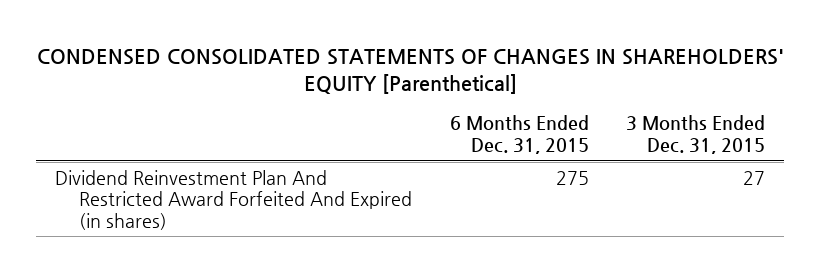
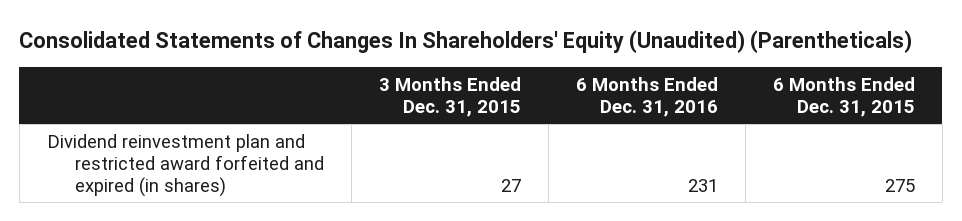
[36,49,784,95] CONDENSED CONSOLIDATED STATEMENTS OF CHANGES IN SHAREHOLDERS' EQUITY [Parenthetical] -> [19,30,913,54] Consolidated Statements of Changes In Shareholders' Equity (Unaudited) (Parentheticals)
none -> [575,76,718,117] 6 Months Ended Dec. 31, 2016
[54,169,413,231] Dividend Reinvestment Plan And Restricted Award Forfeited And Expired (in shares) -> [47,133,324,197] Dividend reinvestment plan and restricted award forfeited and expired (in shares)

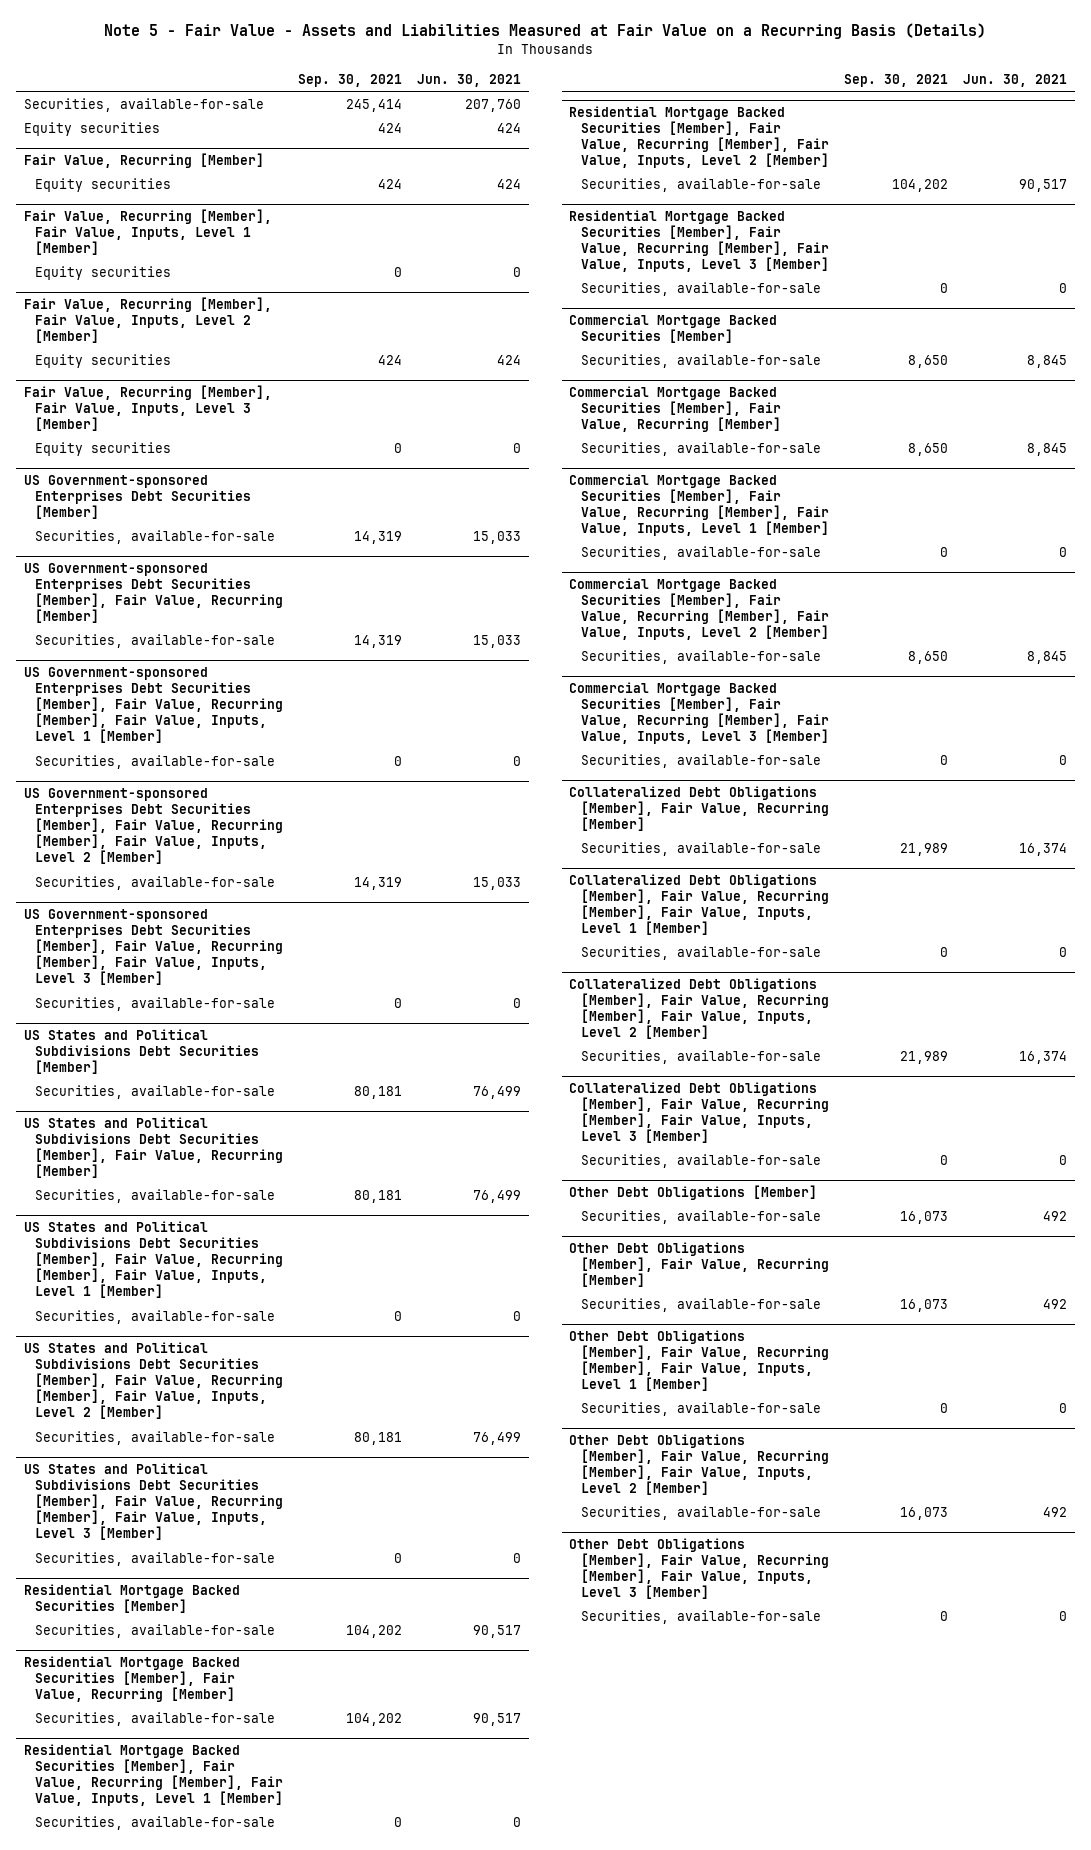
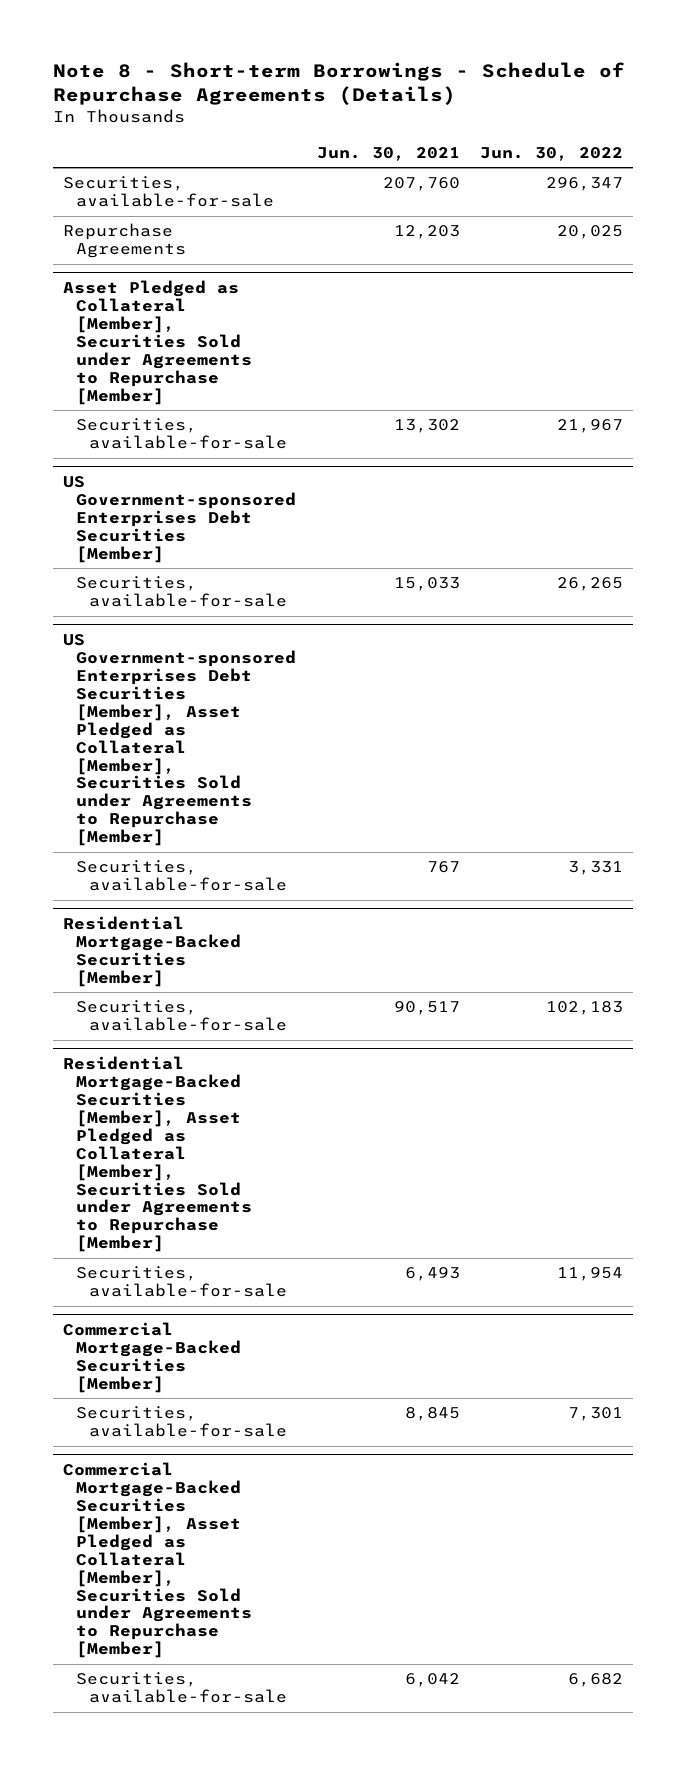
[104,23,987,40] Note 5 - Fair Value - Assets and Liabilities Measured at Fair Value on a Recurring Basis (Details) -> [52,61,625,105] Note 8 - Short-term Borrowings - Schedule of Repurchase Agreements (Details)
[298,74,403,88] Sep. 30, 2021 -> none
none -> [480,146,624,161] Jun. 30, 2022
[23,121,160,136] Equity securities -> none
[23,152,264,168] Fair Value, Recurring [Member] -> none
[35,177,172,192] Equity securities -> none
[23,208,272,256] Fair Value, Recurring [Member], Fair Value, Inputs, Level 1 [Member] -> none
[35,265,172,280] Equity securities -> none
[23,296,272,344] Fair Value, Recurring [Member], Fair Value, Inputs, Level 2 [Member] -> none
[35,353,172,368] Equity securities -> none
[23,384,272,432] Fair Value, Recurring [Member], Fair Value, Inputs, Level 3 [Member] -> none
[35,441,172,456] Equity securities -> none
none -> [63,223,187,259] Repurchase Agreements
none -> [63,280,253,405] Asset Pledged as Collateral [Member], Securities Sold under Agreements to Repurchase [Member]
none -> [76,418,287,450] Securities, available-for-sale
[23,562,284,624] US Government-sponsored Enterprises Debt Securities [Member], Fair Value, Recurring [Member] -> none
[23,666,284,744] US Government-sponsored Enterprises Debt Securities [Member], Fair Value, Recurring [Member], Fair Value, Inputs, Level 1 [Member] -> none
[35,754,276,769] Securities, available-for-sale -> none
[23,787,284,865] US Government-sponsored Enterprises Debt Securities [Member], Fair Value, Recurring [Member], Fair Value, Inputs, Level 2 [Member] -> none
[35,875,276,890] Securities, available-for-sale -> none
[23,908,284,986] US Government-sponsored Enterprises Debt Securities [Member], Fair Value, Recurring [Member], Fair Value, Inputs, Level 3 [Member] -> none
[35,996,276,1011] Securities, available-for-sale -> none
[23,1028,260,1075] US States and Political Subdivisions Debt Securities [Member] -> none
[35,1084,276,1099] Securities, available-for-sale -> none
[23,1116,284,1179] US States and Political Subdivisions Debt Securities [Member], Fair Value, Recurring [Member] -> none
[35,1188,276,1203] Securities, available-for-sale -> none
[23,1220,284,1299] US States and Political Subdivisions Debt Securities [Member], Fair Value, Recurring [Member], Fair Value, Inputs, Level 1 [Member] -> none
[35,1309,276,1324] Securities, available-for-sale -> none
[23,1341,284,1420] US States and Political Subdivisions Debt Securities [Member], Fair Value, Recurring [Member], Fair Value, Inputs, Level 2 [Member] -> none
[35,1430,276,1445] Securities, available-for-sale -> none
[23,1462,284,1541] US States and Political Subdivisions Debt Securities [Member], Fair Value, Recurring [Member], Fair Value, Inputs, Level 3 [Member] -> none
[35,1551,276,1566] Securities, available-for-sale -> none
[35,1623,276,1638] Securities, available-for-sale -> none
[23,1655,240,1703] Residential Mortgage Backed Securities [Member], Fair Value, Recurring [Member] -> none
[35,1711,276,1726] Securities, available-for-sale -> none
[23,1743,284,1807] Residential Mortgage Backed Securities [Member], Fair Value, Recurring [Member], Fair Value, Inputs, Level 1 [Member] -> none
[35,1815,276,1830] Securities, available-for-sale -> none
[569,105,829,169] Residential Mortgage Backed Securities [Member], Fair Value, Recurring [Member], Fair Value, Inputs, Level 2 [Member] -> none
none -> [63,634,297,847] US Government-sponsored Enterprises Debt Securities [Member], Asset Pledged as Collateral [Member], Securities Sold under Agreements to Repurchase [Member]
[473,634,522,648] 15,033 -> [426,861,460,874] 767
[23,1583,240,1613] Residential Mortgage Backed Securities [Member] -> [63,916,242,987] Residential Mortgage-Backed Securities [Member]
[569,209,829,273] Residential Mortgage Backed Securities [Member], Fair Value, Recurring [Member], Fair Value, Inputs, Level 3 [Member] -> none
[580,353,821,368] Securities, available-for-sale -> none
[569,385,781,433] Commercial Mortgage Backed Securities [Member], Fair Value, Recurring [Member] -> none
[580,441,821,456] Securities, available-for-sale -> none
[569,473,829,537] Commercial Mortgage Backed Securities [Member], Fair Value, Recurring [Member], Fair Value, Inputs, Level 1 [Member] -> none
[580,545,821,560] Securities, available-for-sale -> none
[569,577,829,641] Commercial Mortgage Backed Securities [Member], Fair Value, Recurring [Member], Fair Value, Inputs, Level 2 [Member] -> none
none -> [63,1056,253,1253] Residential Mortgage-Backed Securities [Member], Asset Pledged as Collateral [Member], Securities Sold under Agreements to Repurchase [Member]
[1059,282,1068,293] 0 -> [404,1267,460,1282] 6,493
[569,313,778,343] Commercial Mortgage Backed Securities [Member] -> [63,1322,242,1393] Commercial Mortgage-Backed Securities [Member]
[569,681,829,745] Commercial Mortgage Backed Securities [Member], Fair Value, Recurring [Member], Fair Value, Inputs, Level 3 [Member] -> none
[569,785,829,832] Collateralized Debt Obligations [Member], Fair Value, Recurring [Member] -> none
[580,841,821,856] Securities, available-for-sale -> none
[569,873,829,936] Collateralized Debt Obligations [Member], Fair Value, Recurring [Member], Fair Value, Inputs, Level 1 [Member] -> none
[580,945,821,960] Securities, available-for-sale -> none
[569,977,829,1040] Collateralized Debt Obligations [Member], Fair Value, Recurring [Member], Fair Value, Inputs, Level 2 [Member] -> none
[580,1049,821,1064] Securities, available-for-sale -> none
[569,1081,829,1144] Collateralized Debt Obligations [Member], Fair Value, Recurring [Member], Fair Value, Inputs, Level 3 [Member] -> none
[580,1153,821,1168] Securities, available-for-sale -> none
[569,1184,818,1200] Other Debt Obligations [Member] -> none
[580,1209,821,1224] Securities, available-for-sale -> none
[569,1241,829,1288] Other Debt Obligations [Member], Fair Value, Recurring [Member] -> none
[580,1297,821,1312] Securities, available-for-sale -> none
[569,1329,829,1392] Other Debt Obligations [Member], Fair Value, Recurring [Member], Fair Value, Inputs, Level 1 [Member] -> none
[580,1401,821,1416] Securities, available-for-sale -> none
[569,1433,829,1496] Other Debt Obligations [Member], Fair Value, Recurring [Member], Fair Value, Inputs, Level 2 [Member] -> none
[580,1505,821,1520] Securities, available-for-sale -> none
[569,1537,829,1600] Other Debt Obligations [Member], Fair Value, Recurring [Member], Fair Value, Inputs, Level 3 [Member] -> none
[580,1609,821,1624] Securities, available-for-sale -> none
none -> [63,1462,253,1659] Commercial Mortgage-Backed Securities [Member], Asset Pledged as Collateral [Member], Securities Sold under Agreements to Repurchase [Member]
[1059,754,1068,765] 0 -> [404,1673,460,1688] 6,042

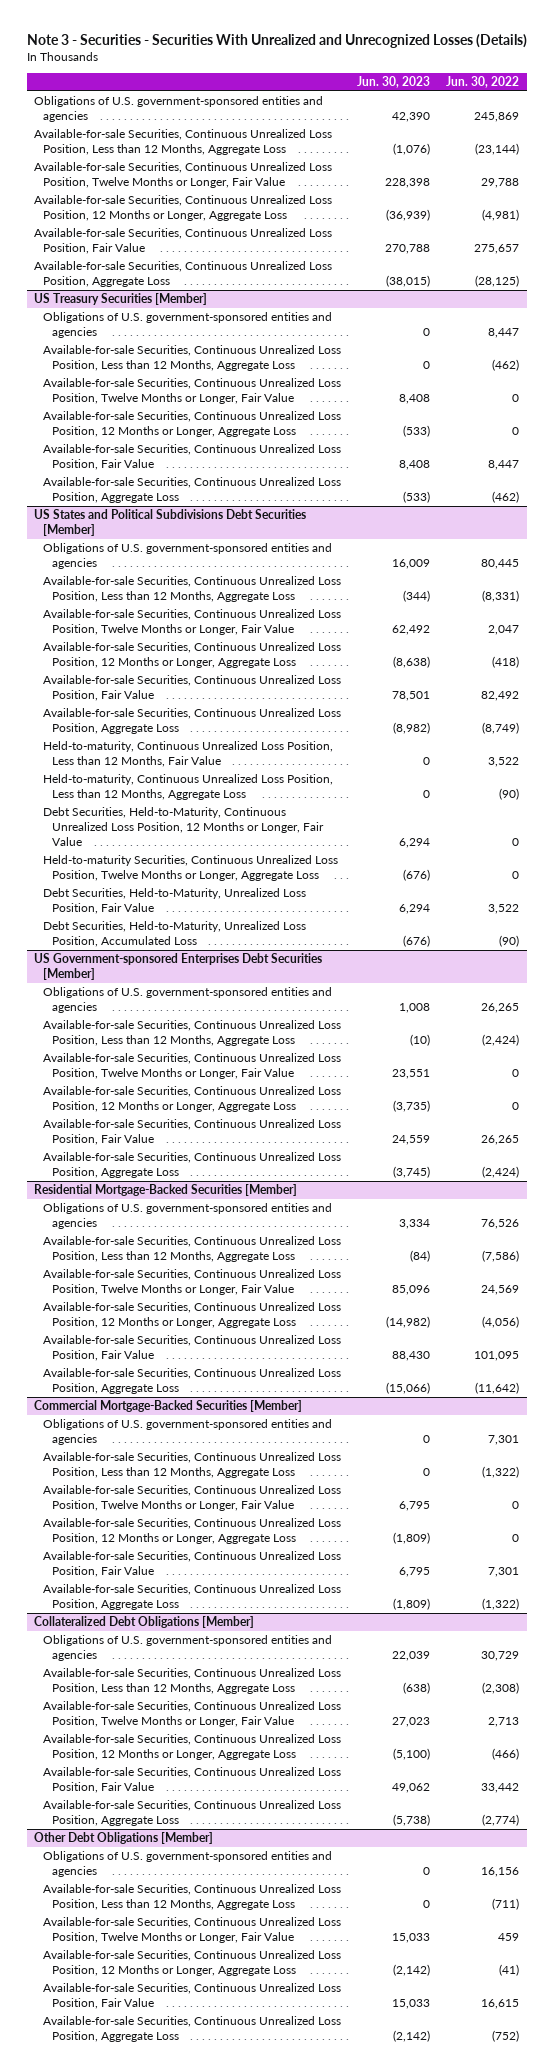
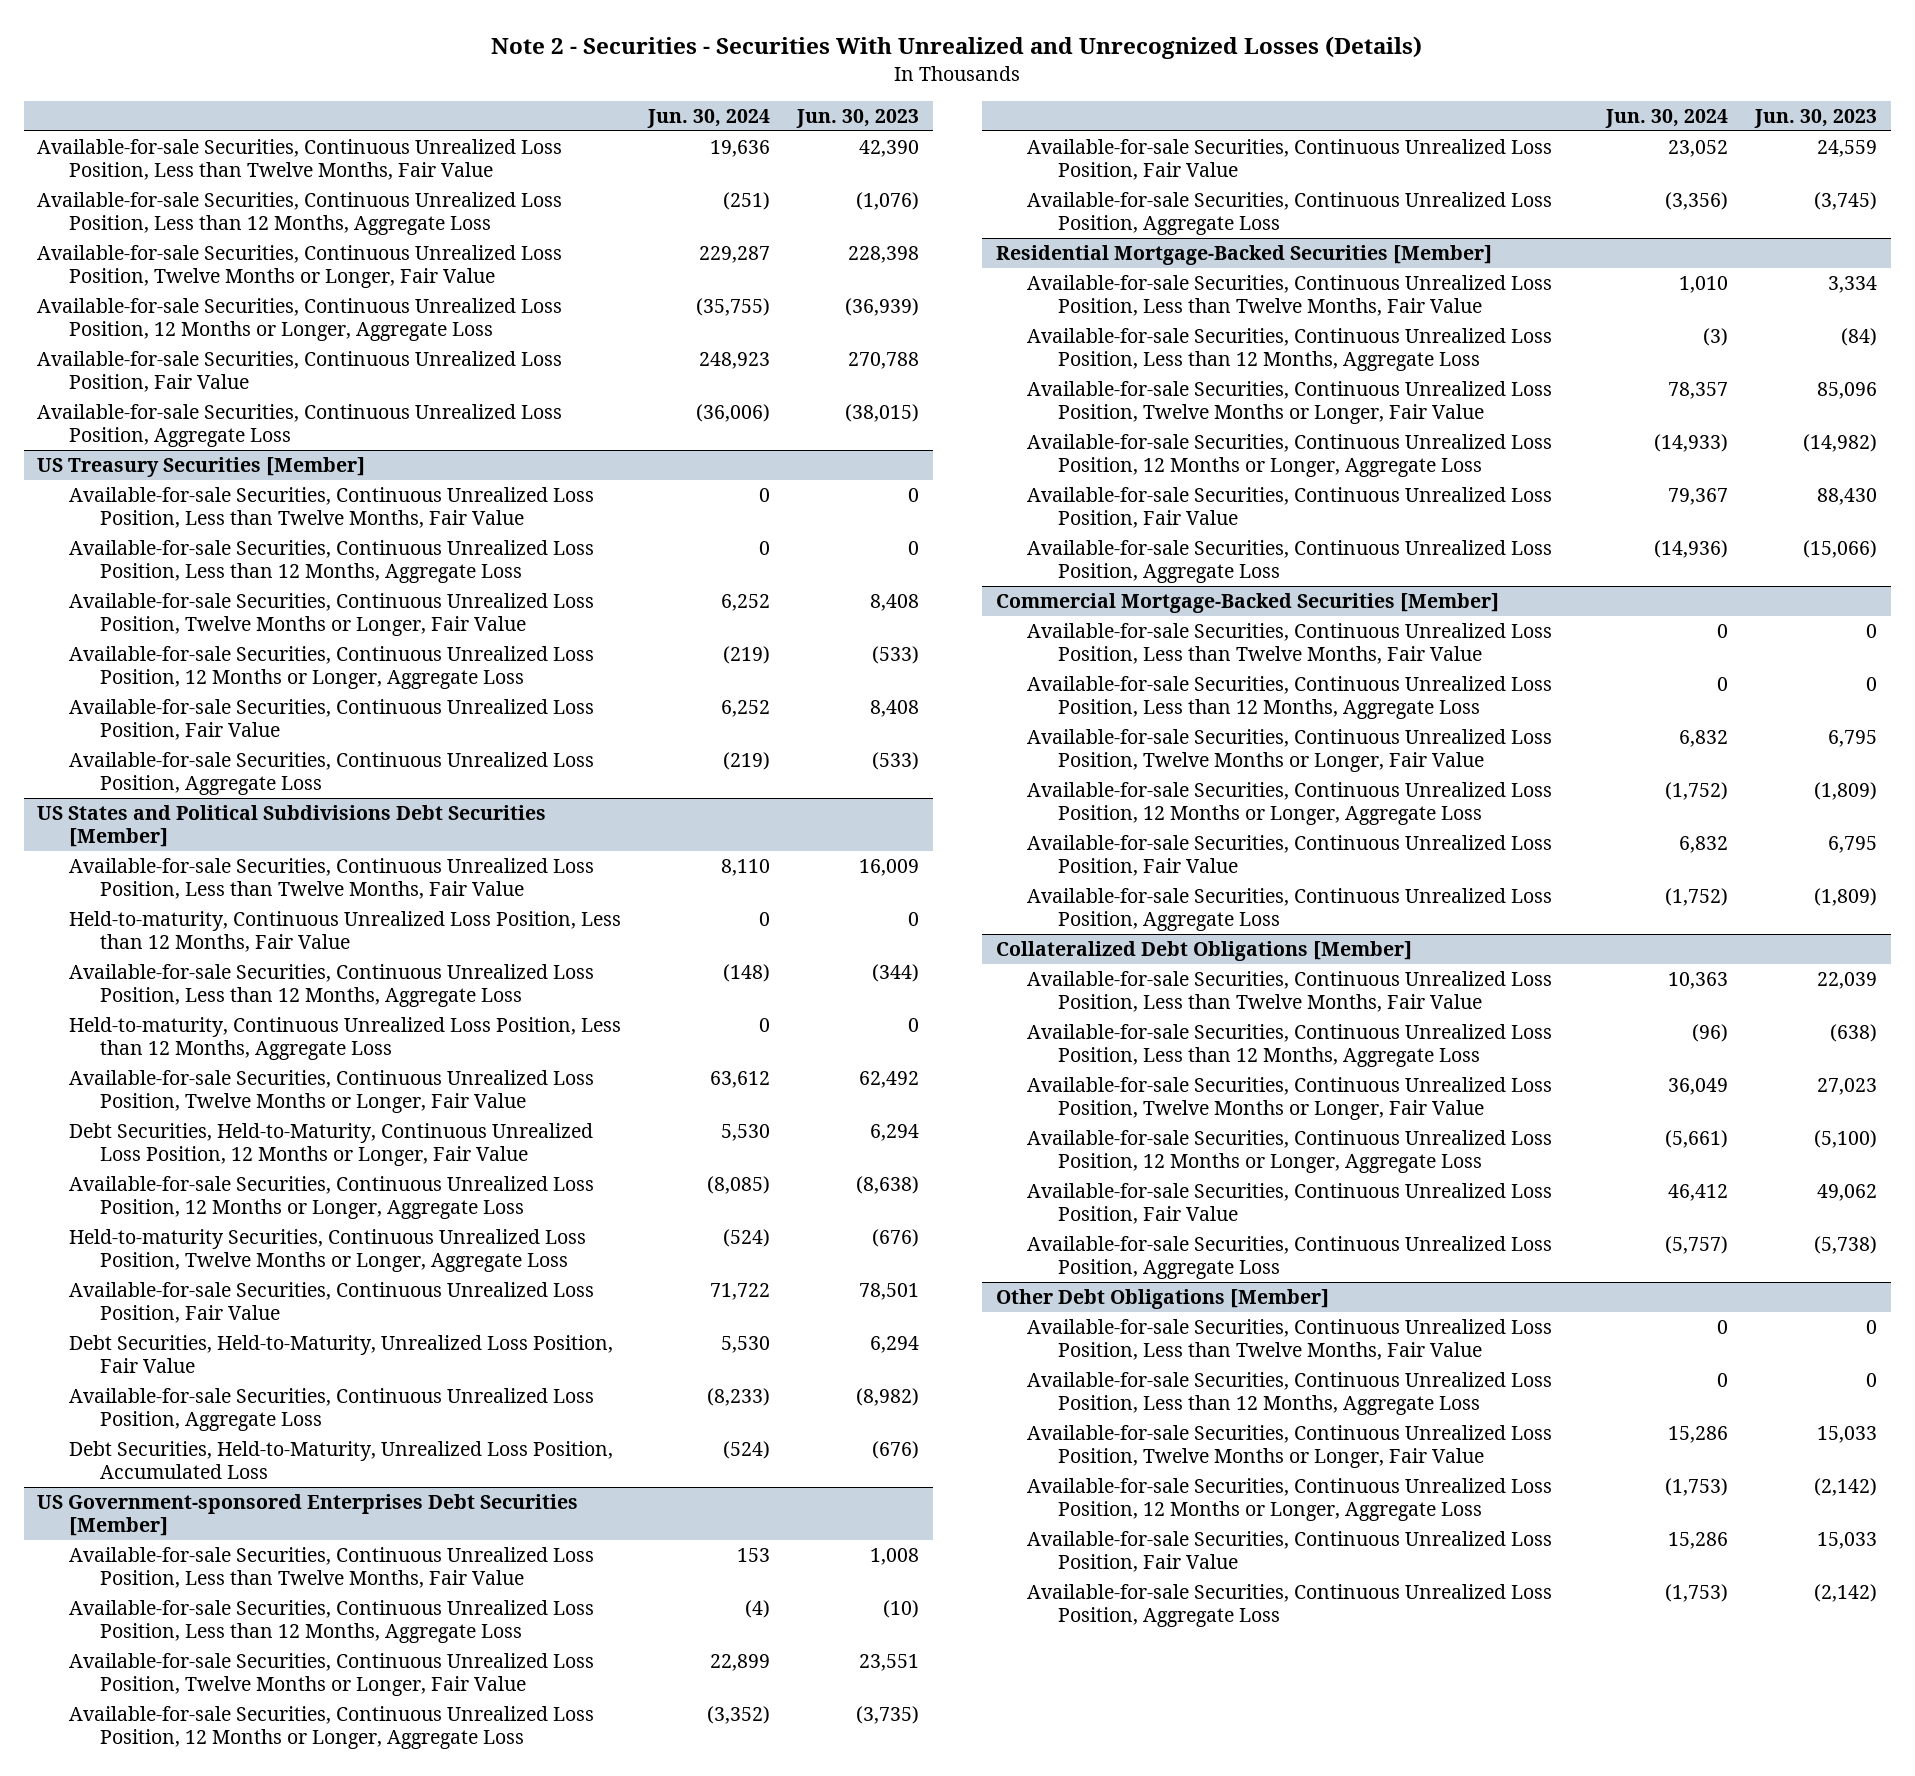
[26,34,527,49] Note 3 - Securities - Securities With Unrealized and Unrecognized Losses (Details) -> [491,36,1423,60] Note 2 - Securities - Securities With Unrealized and Unrecognized Losses (Details)
[445,76,519,89] Jun. 30, 2022 -> none
none -> [647,108,771,128] Jun. 30, 2024
[34,96,324,123] Obligations of U.S. government-sponsored entities and agencies -> [37,139,563,180] Available-for-sale Securities, Continuous Unrealized Loss Position, Less than Twelve Months, Fair Value
[43,312,333,339] Obligations of U.S. government-sponsored entities and agencies -> [68,487,594,528] Available-for-sale Securities, Continuous Unrealized Loss Position, Less than Twelve Months, Fair Value
[43,543,333,570] Obligations of U.S. government-sponsored entities and agencies -> [68,858,594,899] Available-for-sale Securities, Continuous Unrealized Loss Position, Less than Twelve Months, Fair Value
[43,576,342,603] Available-for-sale Securities, Continuous Unrealized Loss Position, Less than 12 Months, Aggregate Loss -> [68,964,594,1007] Available-for-sale Securities, Continuous Unrealized Loss Position, Less than 12 Months, Aggregate Loss
[43,609,342,636] Available-for-sale Securities, Continuous Unrealized Loss Position, Twelve Months or Longer, Fair Value -> [68,1070,594,1113] Available-for-sale Securities, Continuous Unrealized Loss Position, Twelve Months or Longer, Fair Value
[43,642,342,669] Available-for-sale Securities, Continuous Unrealized Loss Position, 12 Months or Longer, Aggregate Loss -> [68,1176,594,1219] Available-for-sale Securities, Continuous Unrealized Loss Position, 12 Months or Longer, Aggregate Loss
[43,675,342,702] Available-for-sale Securities, Continuous Unrealized Loss Position, Fair Value -> [68,1282,594,1323] Available-for-sale Securities, Continuous Unrealized Loss Position, Fair Value
[43,708,342,735] Available-for-sale Securities, Continuous Unrealized Loss Position, Aggregate Loss -> [68,1388,594,1431] Available-for-sale Securities, Continuous Unrealized Loss Position, Aggregate Loss
[43,987,333,1014] Obligations of U.S. government-sponsored entities and agencies -> [68,1547,594,1588] Available-for-sale Securities, Continuous Unrealized Loss Position, Less than Twelve Months, Fair Value
[43,1203,333,1230] Obligations of U.S. government-sponsored entities and agencies -> [1027,275,1553,316] Available-for-sale Securities, Continuous Unrealized Loss Position, Less than Twelve Months, Fair Value
[43,1419,333,1446] Obligations of U.S. government-sponsored entities and agencies -> [1027,623,1553,664] Available-for-sale Securities, Continuous Unrealized Loss Position, Less than Twelve Months, Fair Value
[43,1635,333,1662] Obligations of U.S. government-sponsored entities and agencies -> [1027,971,1553,1012] Available-for-sale Securities, Continuous Unrealized Loss Position, Less than Twelve Months, Fair Value
[43,1851,333,1878] Obligations of U.S. government-sponsored entities and agencies -> [1027,1319,1553,1360] Available-for-sale Securities, Continuous Unrealized Loss Position, Less than Twelve Months, Fair Value

